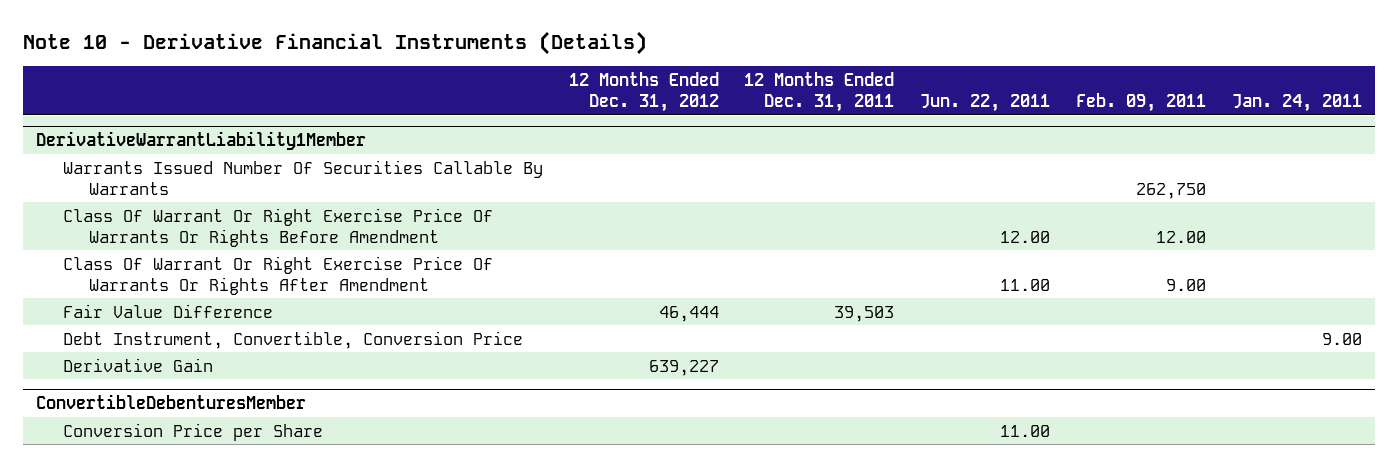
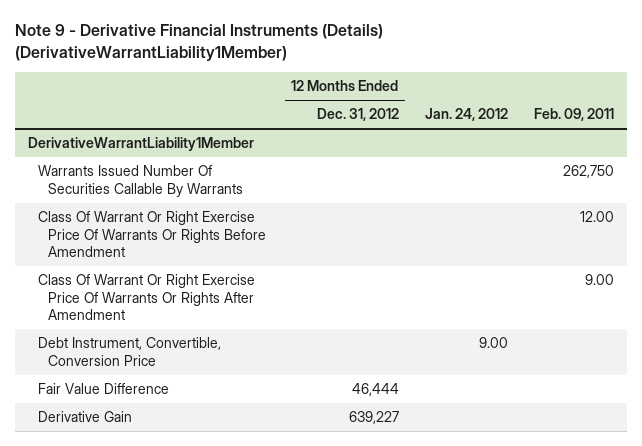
[23,31,648,56] Note 10 - Derivative Financial Instruments (Details) -> [14,24,383,62] Note 9 - Derivative Financial Instruments (Details) (DerivativeWarrantLiability1Member)
[744,72,895,113] 12 Months Ended Dec. 31, 2011 -> none
[920,94,1051,113] Jun. 22, 2011 -> none
[1232,94,1363,113] Jan. 24, 2011 -> none
none -> [424,108,508,122] Jan. 24, 2012
[62,303,273,318] Fair Value Difference -> [37,383,169,395] Fair Value Difference
[36,394,307,410] ConvertibleDebenturesMember -> none
[62,422,323,441] Conversion Price per Share -> none

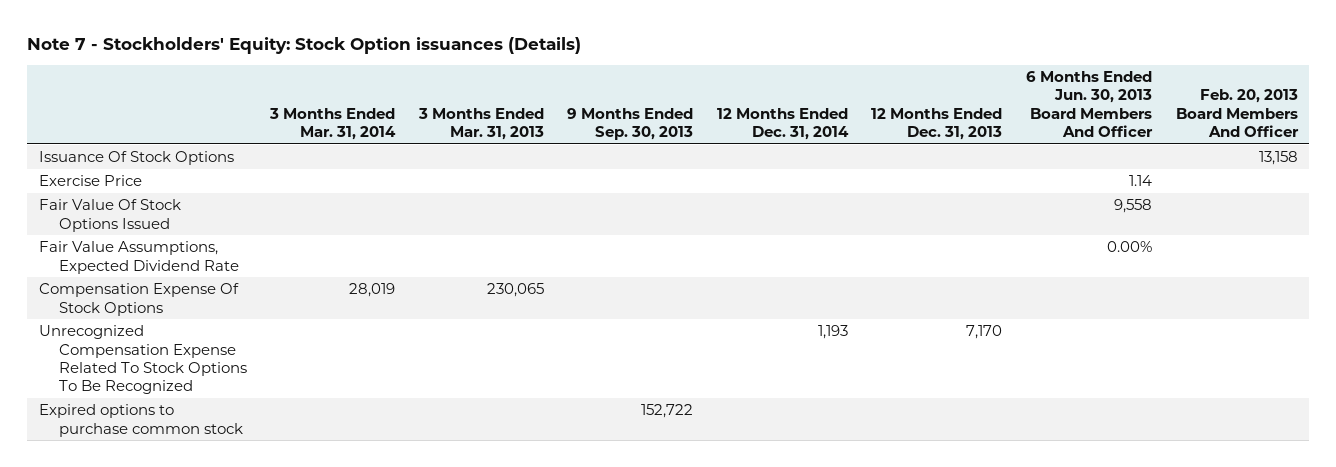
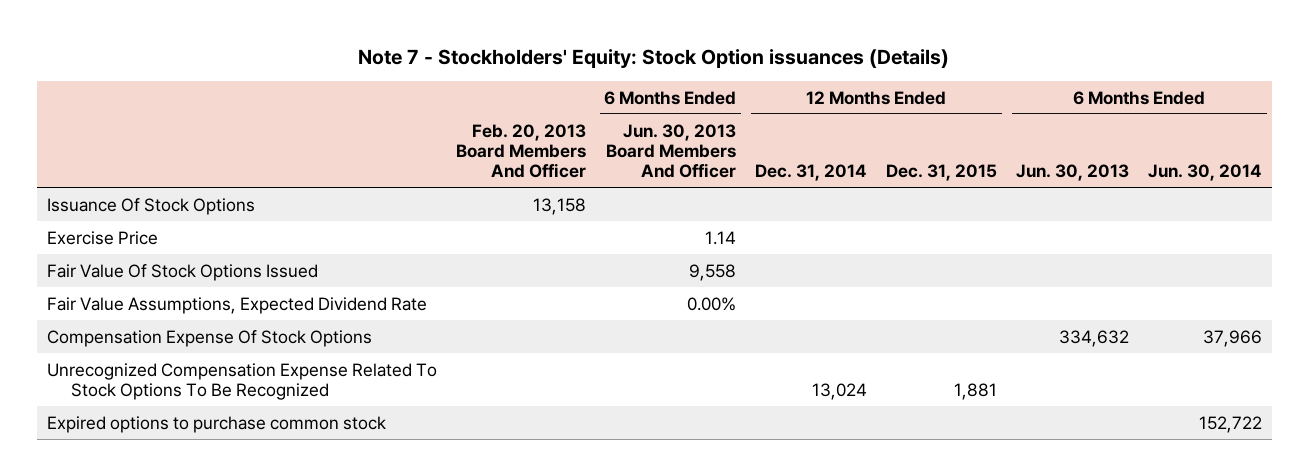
[269,107,397,140] 3 Months Ended Mar. 31, 2014 -> none
[417,107,544,140] 3 Months Ended Mar. 31, 2013 -> none
[567,107,694,140] 9 Months Ended Sep. 30, 2013 -> none
[871,107,1003,140] 12 Months Ended Dec. 31, 2013 -> none
none -> [886,163,998,181] Dec. 31, 2015
none -> [1016,163,1130,181] Jun. 30, 2013
none -> [1148,163,1263,181] Jun. 30, 2014
[817,325,848,340] 1,193 -> [812,382,868,400] 13,024

